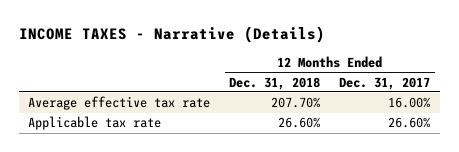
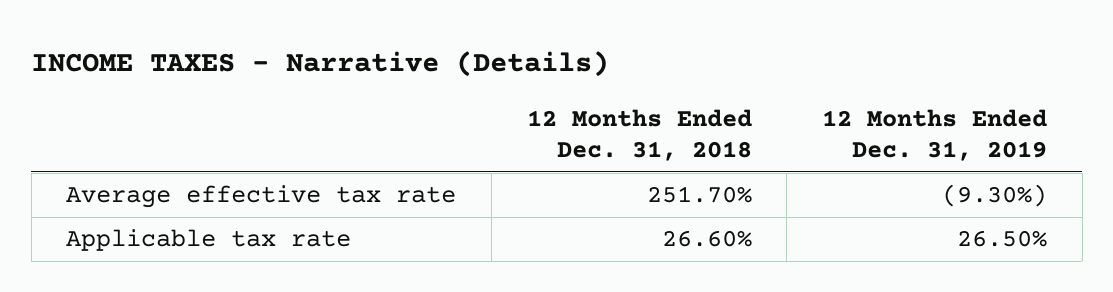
[339,76,431,90] Dec. 31, 2017 -> none
none -> [821,108,1047,162] 12 Months Ended Dec. 31, 2019
[271,97,321,109] 207.70% -> [646,186,752,204] 251.70%

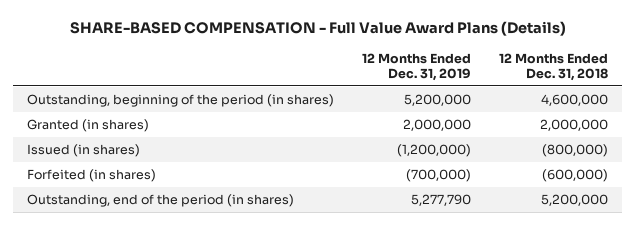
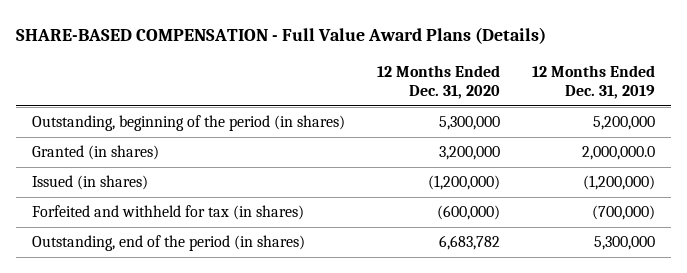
[499,52,609,82] 12 Months Ended Dec. 31, 2018 -> none
none -> [377,64,501,100] 12 Months Ended Dec. 31, 2020
[403,119,472,132] 2,000,000 -> [582,146,656,161] 2,000,000.0
[27,169,157,183] Forfeited (in shares) -> [32,205,305,221] Forfeited and withheld for tax (in shares)
[411,194,472,207] 5,277,790 -> [594,236,656,251] 5,300,000

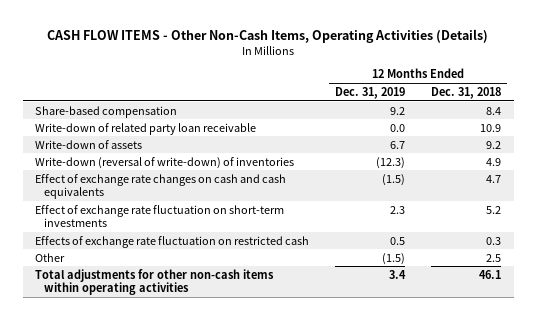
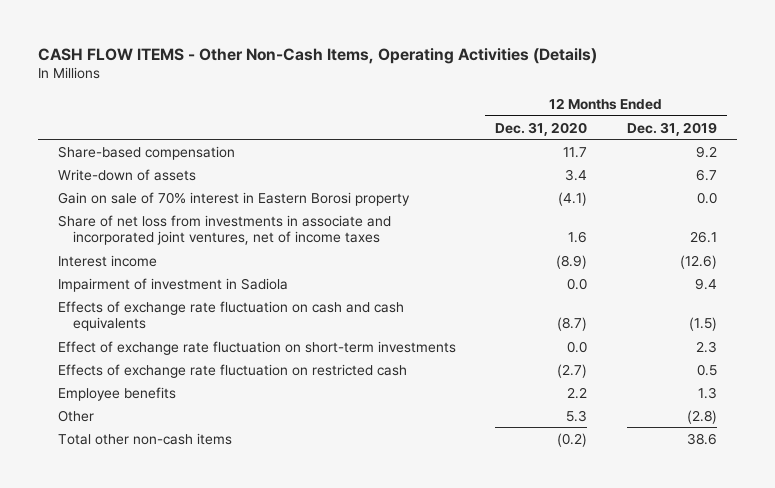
[430,86,501,99] Dec. 31, 2018 -> none
none -> [495,121,588,136] Dec. 31, 2020
[35,122,257,135] Write-down of related party loan receivable -> none
[35,156,295,169] Write-down (reversal of write-down) of inventories -> none
none -> [57,191,410,206] Gain on sale of 70% interest in Eastern Borosi property
none -> [57,214,391,246] Share of net loss from investments in associate and incorporated joint ventures, net of income taxes
none -> [57,254,157,267] Interest income
none -> [57,277,288,292] Impairment of investment in Sadiola
[35,173,287,200] Effect of exchange rate changes on cash and cash equivalents -> [57,300,404,332] Effects of exchange rate fluctuation on cash and cash equivalents
none -> [57,386,176,401] Employee benefits
[382,252,406,265] (1.5) -> [686,409,717,424] (2.8)
[35,268,275,296] Total adjustments for other non-cash items within operating activities -> [57,432,232,445] Total other non-cash items
[389,269,407,279] 3.4 -> [686,432,717,445] 38.6

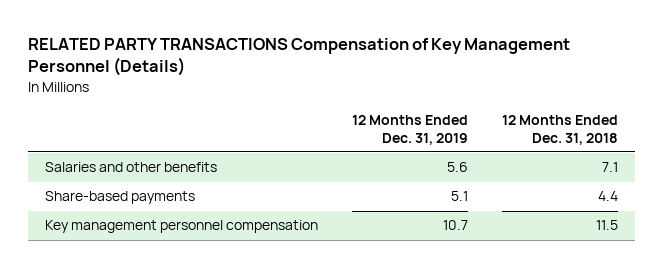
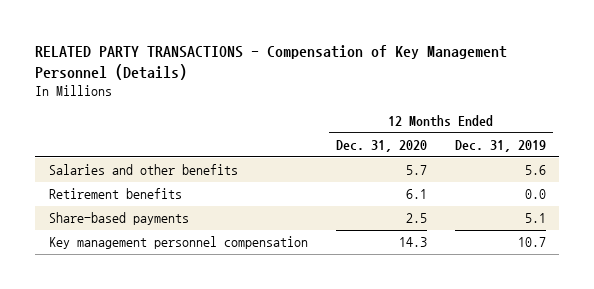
[28,38,571,77] RELATED PARTY TRANSACTIONS Compensation of Key Management Personnel (Details) -> [35,45,508,81] RELATED PARTY TRANSACTIONS - Compensation of Key Management Personnel (Details)
[501,115,618,145] 12 Months Ended Dec. 31, 2018 -> none
none -> [335,140,427,153] Dec. 31, 2020
none -> [48,188,182,200] Retirement benefits

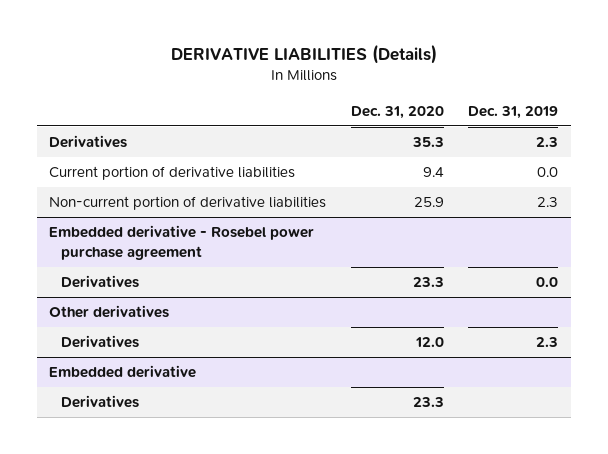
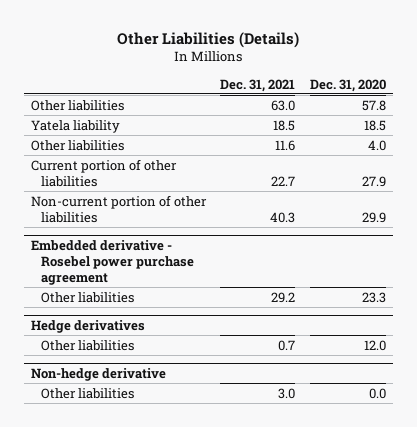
[170,44,437,65] DERIVATIVE LIABILITIES (Details) -> [117,31,300,48] Other Liabilities (Details)
[468,105,559,119] Dec. 31, 2019 -> none
none -> [220,78,296,92] Dec. 31, 2021
[49,135,128,149] Derivatives -> none
none -> [30,99,124,111] Other liabilities
none -> [30,119,120,133] Yatela liability
none -> [30,139,124,151] Other liabilities
[49,166,296,181] Current portion of derivative liabilities -> [30,158,177,187] Current portion of other liabilities
[422,167,444,178] 9.4 -> [362,175,387,187] 27.9
[49,196,327,211] Non-current portion of derivative liabilities -> [30,194,207,223] Non-current portion of other liabilities
[413,197,444,208] 25.9 -> [362,211,387,223] 29.9
[49,365,197,379] Embedded derivative -> none
[60,395,139,409] Derivatives -> none
[60,275,139,289] Derivatives -> [40,291,134,303] Other liabilities
[49,305,170,319] Other derivatives -> [30,319,145,333] Hedge derivatives
[60,335,139,349] Derivatives -> [40,339,134,351] Other liabilities
none -> [30,367,166,381] Non-hedge derivative
none -> [40,387,134,399] Other liabilities

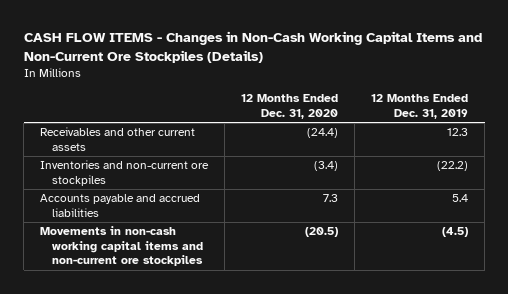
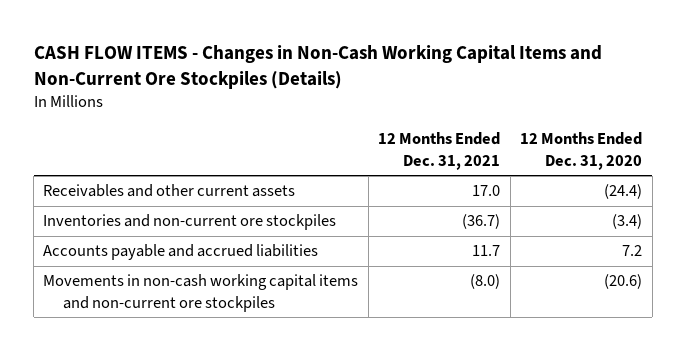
[371,94,469,119] 12 Months Ended Dec. 31, 2019 -> none
none -> [378,132,501,170] 12 Months Ended Dec. 31, 2021
[323,194,339,203] 7.3 -> [622,245,643,257] 7.2
[305,227,339,238] (20.5) -> [604,274,643,290] (20.6)

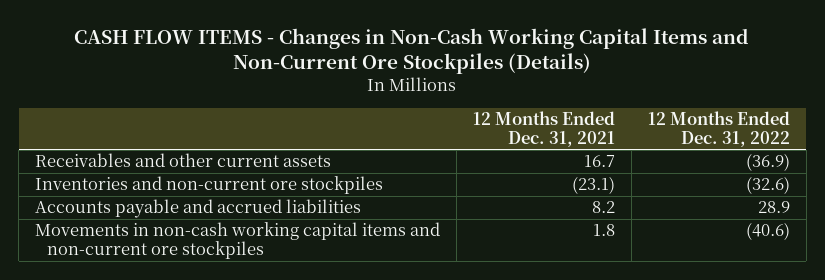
[520,132,643,170] 12 Months Ended Dec. 31, 2020 -> none
none -> [647,111,790,147] 12 Months Ended Dec. 31, 2022
[472,185,501,197] 17.0 -> [583,155,615,168] 16.7
[462,214,501,230] (36.7) -> [571,176,615,195] (23.1)
[472,245,501,257] 11.7 -> [591,201,615,214] 8.2
[470,274,501,290] (8.0) -> [592,224,615,237] 1.8

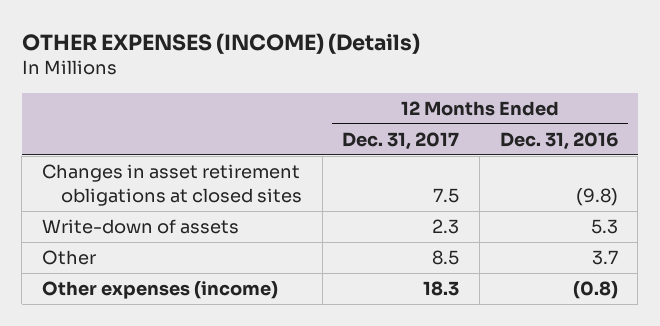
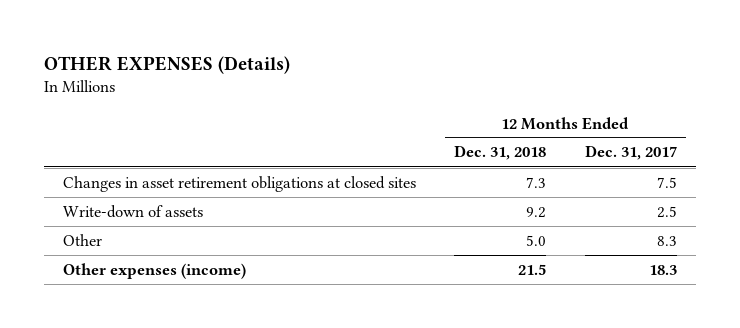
[21,32,420,54] OTHER EXPENSES (INCOME) (Details) -> [43,55,290,74] OTHER EXPENSES (Details)
[499,131,618,150] Dec. 31, 2016 -> none
none -> [454,145,547,161] Dec. 31, 2018
[432,219,460,235] 2.3 -> [656,205,677,218] 2.5
[432,250,460,266] 8.5 -> [656,235,677,246] 8.3

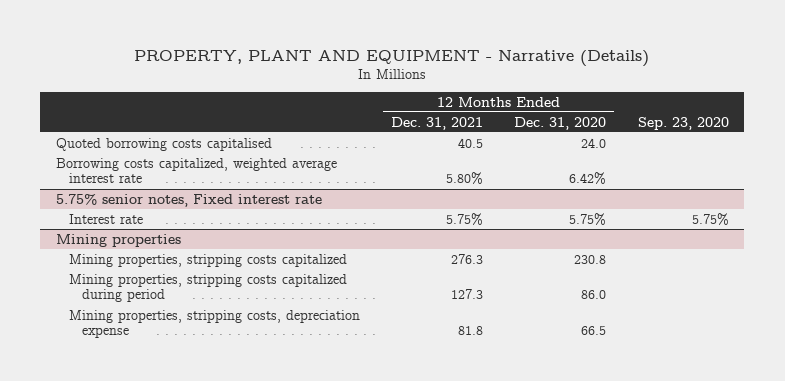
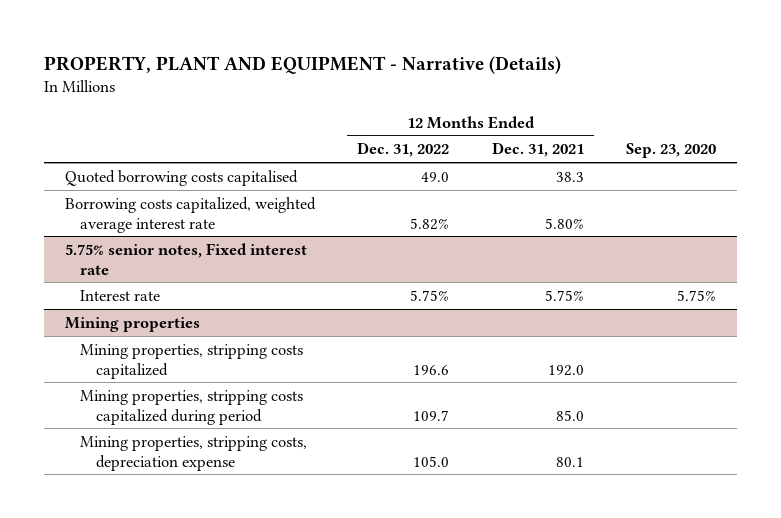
[514,116,607,130] Dec. 31, 2020 -> none
none -> [357,142,450,158] Dec. 31, 2022
[458,137,484,148] 40.5 -> [555,171,584,182] 38.3
[451,253,484,264] 276.3 -> [547,364,584,376] 192.0
[451,289,484,300] 127.3 -> [555,409,584,421] 85.0
[458,326,484,336] 81.8 -> [555,456,584,467] 80.1

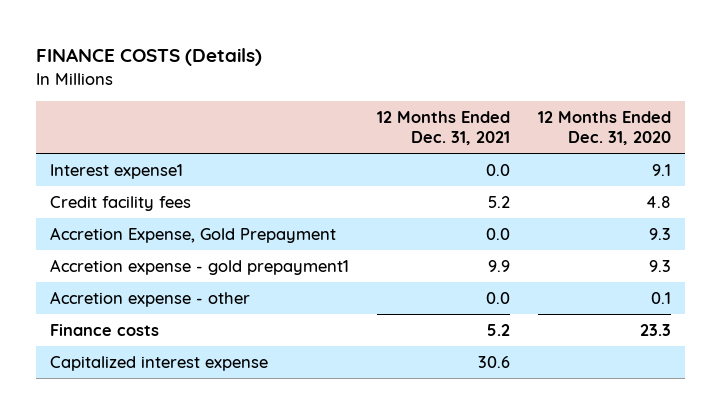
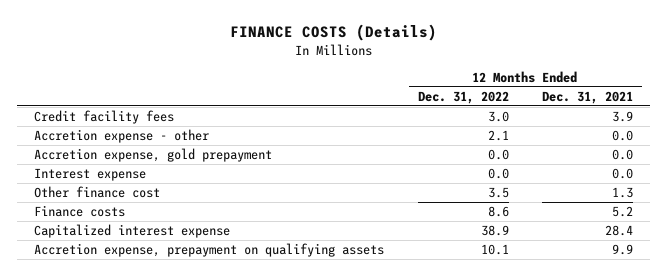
[537,111,671,146] 12 Months Ended Dec. 31, 2020 -> none
none -> [417,90,509,104] Dec. 31, 2022
[49,163,183,179] Interest expense1 -> none
[49,226,336,243] Accretion Expense, Gold Prepayment -> none
[49,258,349,275] Accretion expense - gold prepayment1 -> none
[487,195,510,208] 5.2 -> [612,111,634,123] 3.9
none -> [34,148,273,163] Accretion expense, gold prepayment
none -> [34,168,147,182] Interest expense
none -> [34,186,161,199] Other finance cost
[477,355,510,368] 30.6 -> [605,225,634,237] 28.4
none -> [34,243,385,258] Accretion expense, prepayment on qualifying assets

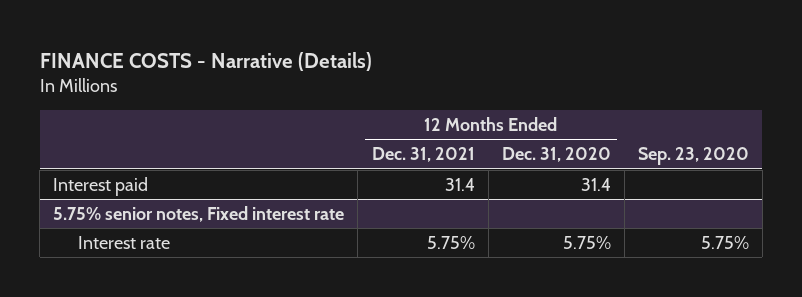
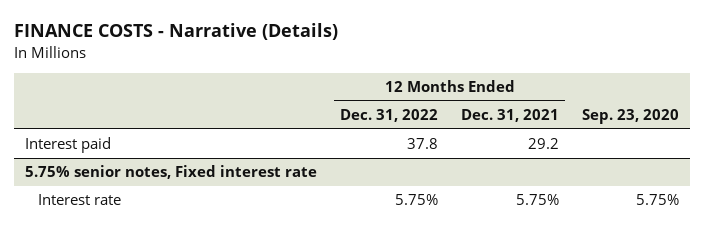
[501,147,611,163] Dec. 31, 2020 -> none
none -> [340,109,439,123] Dec. 31, 2022
[444,177,475,191] 31.4 -> [528,138,560,150] 29.2

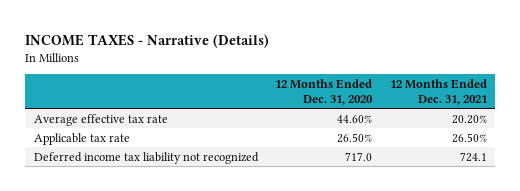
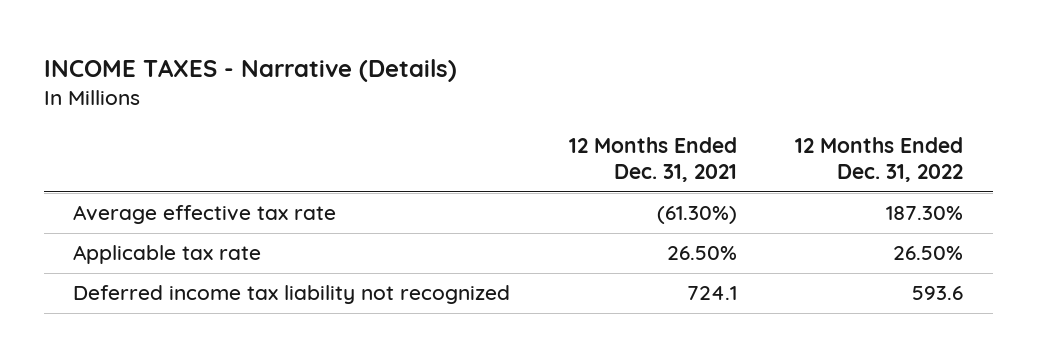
[275,78,374,105] 12 Months Ended Dec. 31, 2020 -> none
none -> [795,137,964,183] 12 Months Ended Dec. 31, 2022
[451,114,487,124] 20.20% -> [656,206,737,225] (61.30%)

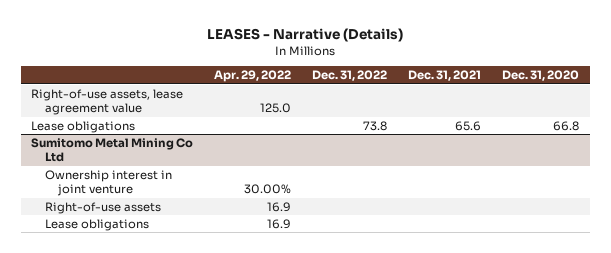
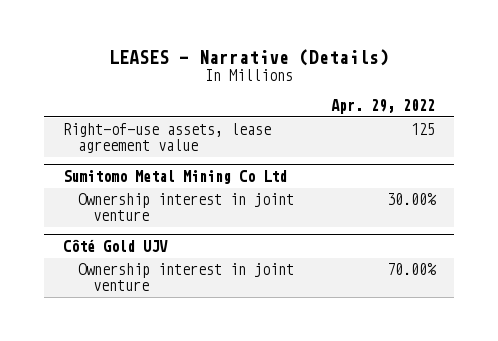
[312,70,388,82] Dec. 31, 2022 -> none
[408,70,482,82] Dec. 31, 2021 -> none
[502,70,580,82] Dec. 31, 2020 -> none
[31,120,136,133] Lease obligations -> none
[260,103,292,114] 125.0 -> [411,123,436,136] 125
[44,201,161,214] Right-of-use assets -> none
[44,218,149,231] Lease obligations -> none
none -> [62,239,168,253] Côté Gold UJV
none -> [77,263,294,292] Ownership interest in joint venture

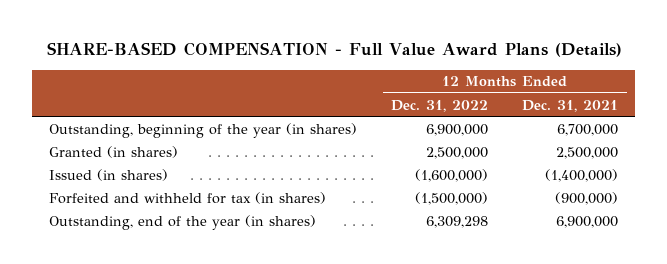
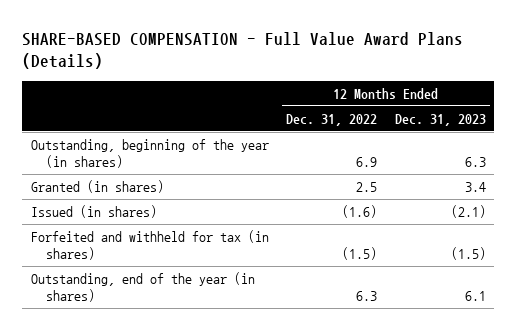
[522,99,619,112] Dec. 31, 2021 -> none
none -> [394,113,486,126] Dec. 31, 2023
[426,123,489,136] 6,900,000 -> [356,157,378,168] 6.9
[426,146,489,159] 2,500,000 -> [356,182,378,193] 2.5
[415,168,489,182] (1,600,000) -> [342,205,378,219] (1.6)
[415,191,489,205] (1,500,000) -> [342,247,378,261] (1.5)
[426,215,489,228] 6,309,298 -> [356,291,378,302] 6.3

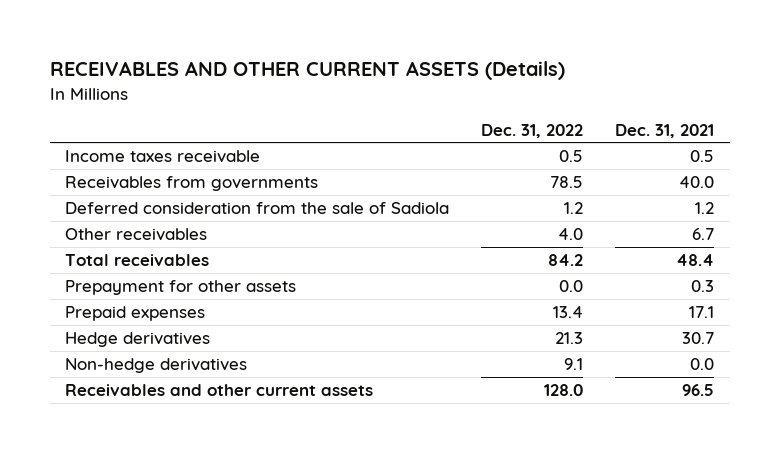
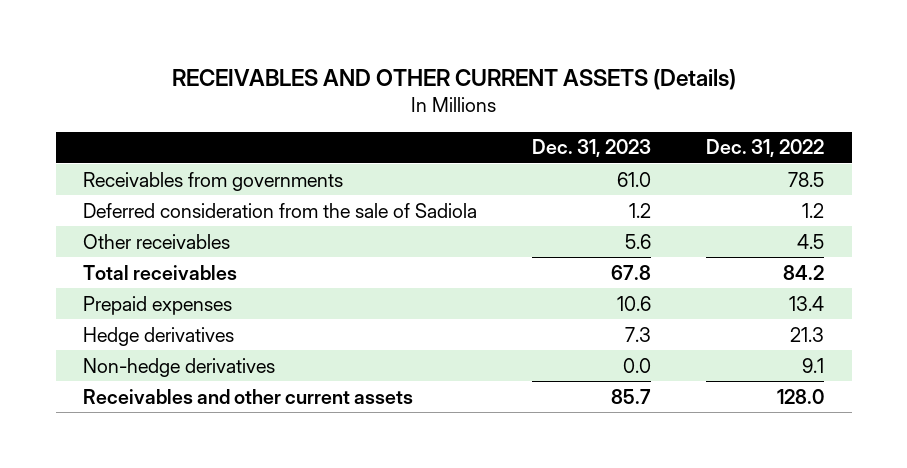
[614,123,714,138] Dec. 31, 2021 -> none
none -> [532,139,652,158] Dec. 31, 2023
[65,149,261,163] Income taxes receivable -> none
[558,227,584,240] 4.0 -> [797,233,825,249] 4.5
[65,279,297,295] Prepayment for other assets -> none

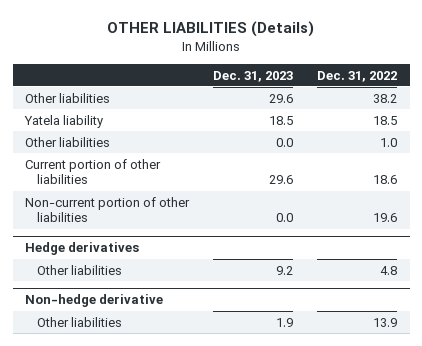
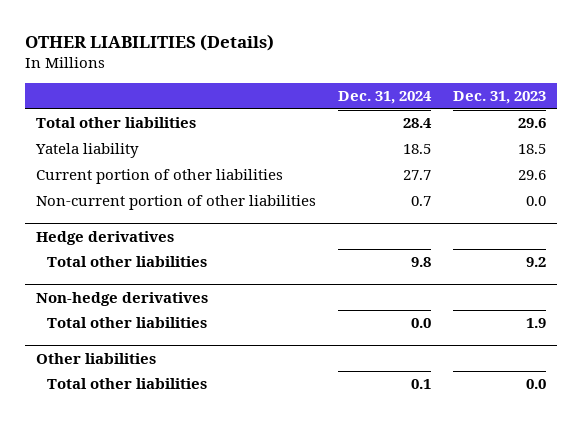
[317,70,398,82] Dec. 31, 2022 -> none
none -> [338,91,433,105] Dec. 31, 2024
[24,92,110,103] Other liabilities -> [36,117,197,129] Total other liabilities
[24,136,110,147] Other liabilities -> none
[36,264,122,275] Other liabilities -> [46,256,207,268] Total other liabilities
[24,294,163,308] Non-hedge derivative -> [36,291,209,306] Non-hedge derivatives
[36,316,122,327] Other liabilities -> [46,317,207,329] Total other liabilities
none -> [36,352,157,364] Other liabilities
none -> [46,378,207,390] Total other liabilities

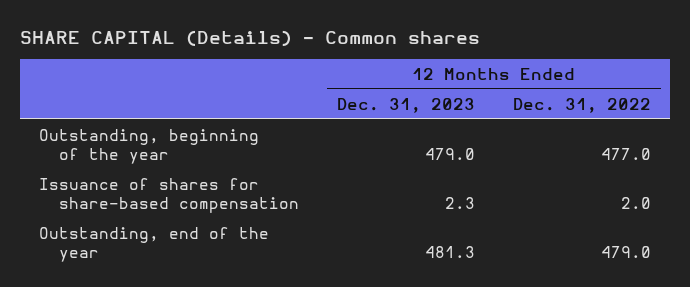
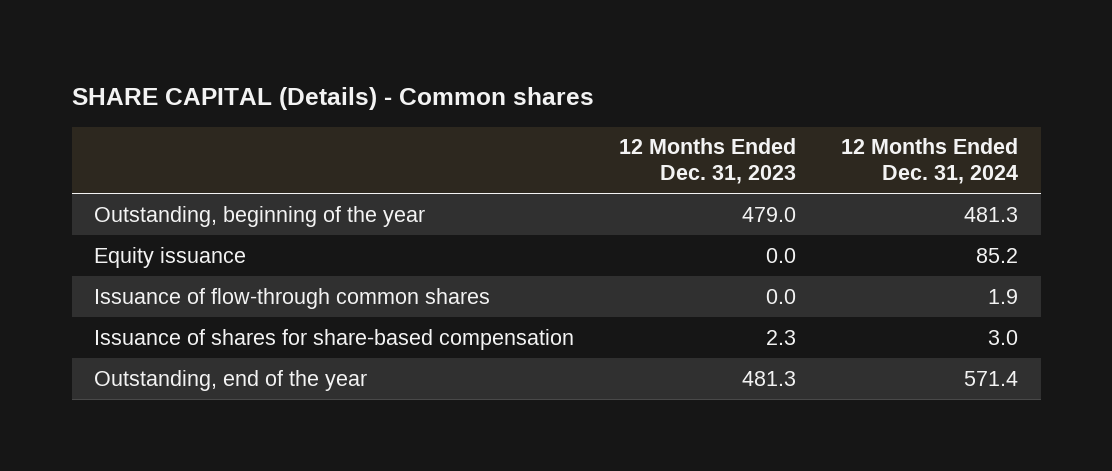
[513,97,652,113] Dec. 31, 2022 -> none
none -> [841,138,1019,185] 12 Months Ended Dec. 31, 2024
none -> [94,246,247,268] Equity issuance
none -> [94,287,491,309] Issuance of flow-through common shares

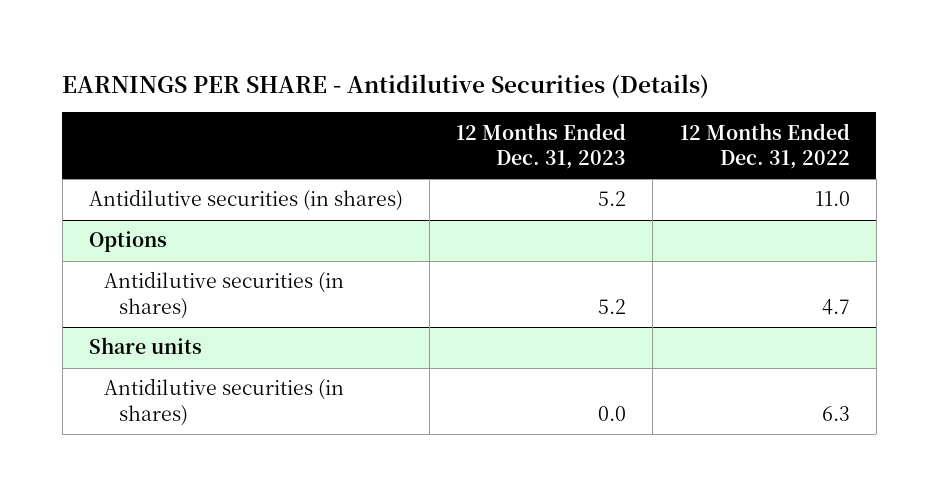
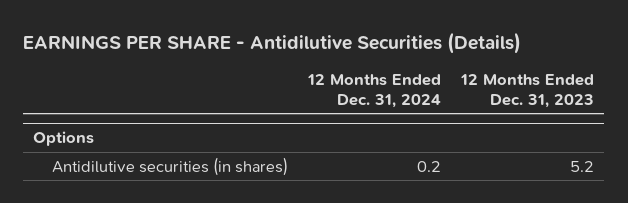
[679,122,850,169] 12 Months Ended Dec. 31, 2022 -> none
none -> [307,74,442,108] 12 Months Ended Dec. 31, 2024
[88,189,403,212] Antidilutive securities (in shares) -> none
[88,337,202,355] Share units -> none
[103,378,344,426] Antidilutive securities (in shares) -> none

